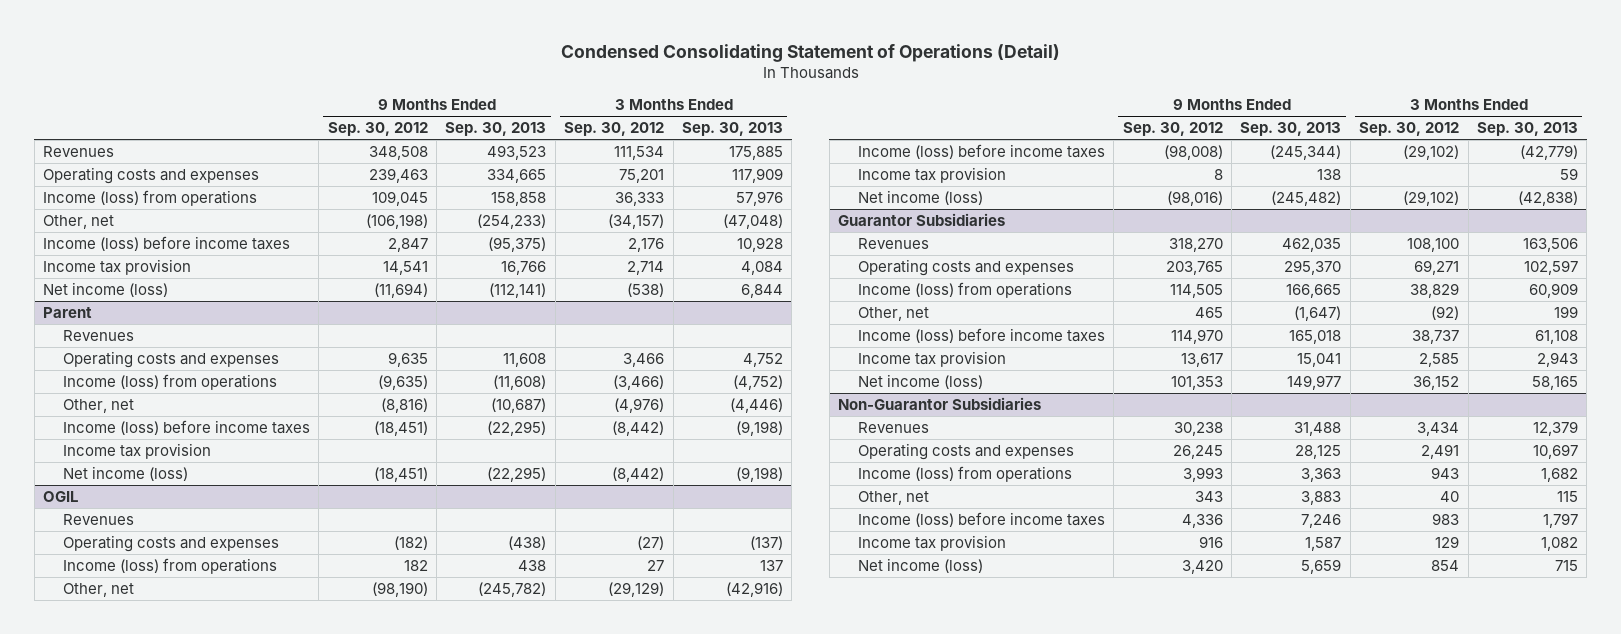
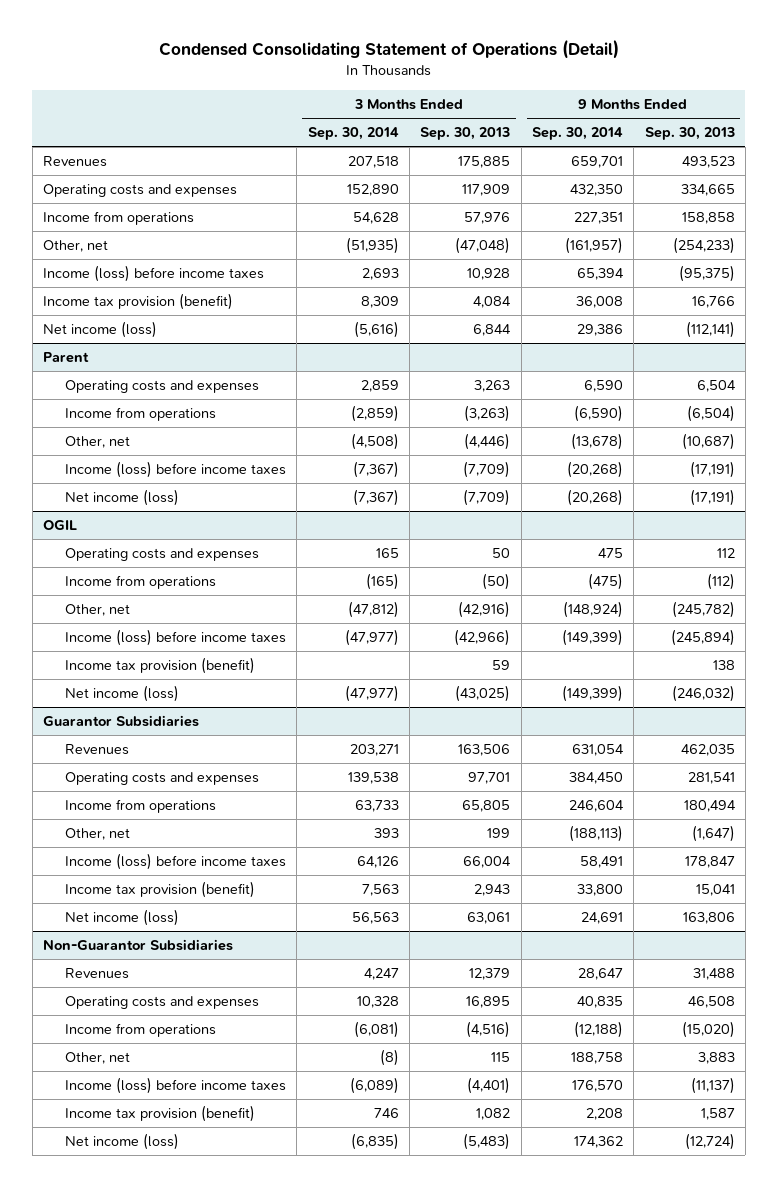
[327,122,428,137] Sep. 30, 2012 -> none
[564,122,665,137] Sep. 30, 2012 -> none
none -> [307,127,399,141] Sep. 30, 2014
none -> [531,127,623,141] Sep. 30, 2014
[43,190,258,207] Income (loss) from operations -> [43,211,195,226] Income from operations
[43,259,192,276] Income tax provision -> [43,293,234,311] Income tax provision (benefit)
[62,330,134,342] Revenues -> none
[503,353,547,368] 11,608 -> [696,380,736,393] 6,504
[742,353,783,368] 4,752 -> [474,380,511,393] 3,263
[62,374,277,391] Income (loss) from operations -> [65,407,217,422] Income from operations
[493,375,547,391] (11,608) -> [686,405,735,423] (6,504)
[732,375,783,391] (4,752) -> [464,405,511,423] (3,263)
[62,443,211,460] Income tax provision -> none
[487,421,547,437] (22,295) -> [689,461,735,479] (17,191)
[735,421,783,437] (9,198) -> [463,461,511,479] (7,709)
[487,467,547,483] (22,295) -> [689,489,735,507] (17,191)
[735,467,783,483] (9,198) -> [463,489,511,507] (7,709)
[62,514,134,526] Revenues -> none
[508,536,547,551] (438) -> [716,548,735,559] 112
[749,536,783,551] (137) -> [492,548,511,559] 50
[62,558,277,575] Income (loss) from operations -> [65,575,217,590] Income from operations
[518,560,547,572] 438 -> [706,573,735,591] (112)
[759,560,783,572] 137 -> [482,573,511,591] (50)
[1270,145,1342,161] (245,344) -> [670,629,735,647] (245,894)
[1519,145,1578,161] (42,779) -> [454,629,511,647] (42,966)
[857,167,1006,184] Income tax provision -> [65,657,256,675] Income tax provision (benefit)
[1271,191,1342,207] (245,482) -> [671,685,735,703] (246,032)
[1517,191,1578,207] (42,838) -> [455,685,511,703] (43,025)
[1284,260,1342,276] 295,370 -> [687,772,735,785] 281,541
[1523,260,1578,276] 102,597 -> [468,772,511,785] 97,701
[857,282,1072,299] Income (loss) from operations -> [65,799,217,814] Income from operations
[1286,284,1342,299] 166,665 -> [683,800,736,813] 180,494
[1528,283,1578,299] 60,909 -> [462,800,511,813] 65,805
[1289,330,1342,345] 165,018 -> [684,856,735,869] 178,847
[1534,330,1578,345] 61,108 -> [463,856,512,869] 66,004
[857,351,1006,368] Income tax provision -> [65,881,256,899] Income tax provision (benefit)
[1287,375,1342,391] 149,977 -> [682,912,735,925] 163,806
[1531,376,1578,391] 58,165 -> [467,912,511,925] 63,061
[1295,445,1342,460] 28,125 -> [687,996,735,1009] 46,508
[1532,444,1578,460] 10,697 -> [466,996,511,1009] 16,895
[857,466,1072,483] Income (loss) from operations -> [65,1023,217,1038] Income from operations
[1301,468,1342,483] 3,363 -> [681,1021,735,1039] (15,020)
[1540,468,1578,483] 1,682 -> [466,1021,511,1039] (4,516)
[1301,514,1342,529] 7,246 -> [690,1077,735,1095] (11,137)
[1542,513,1578,529] 1,797 -> [467,1077,511,1095] (4,401)
[857,535,1006,552] Income tax provision -> [65,1105,256,1123] Income tax provision (benefit)
[1301,559,1342,575] 5,659 -> [684,1133,735,1151] (12,724)
[1554,560,1578,572] 715 -> [463,1133,511,1151] (5,483)

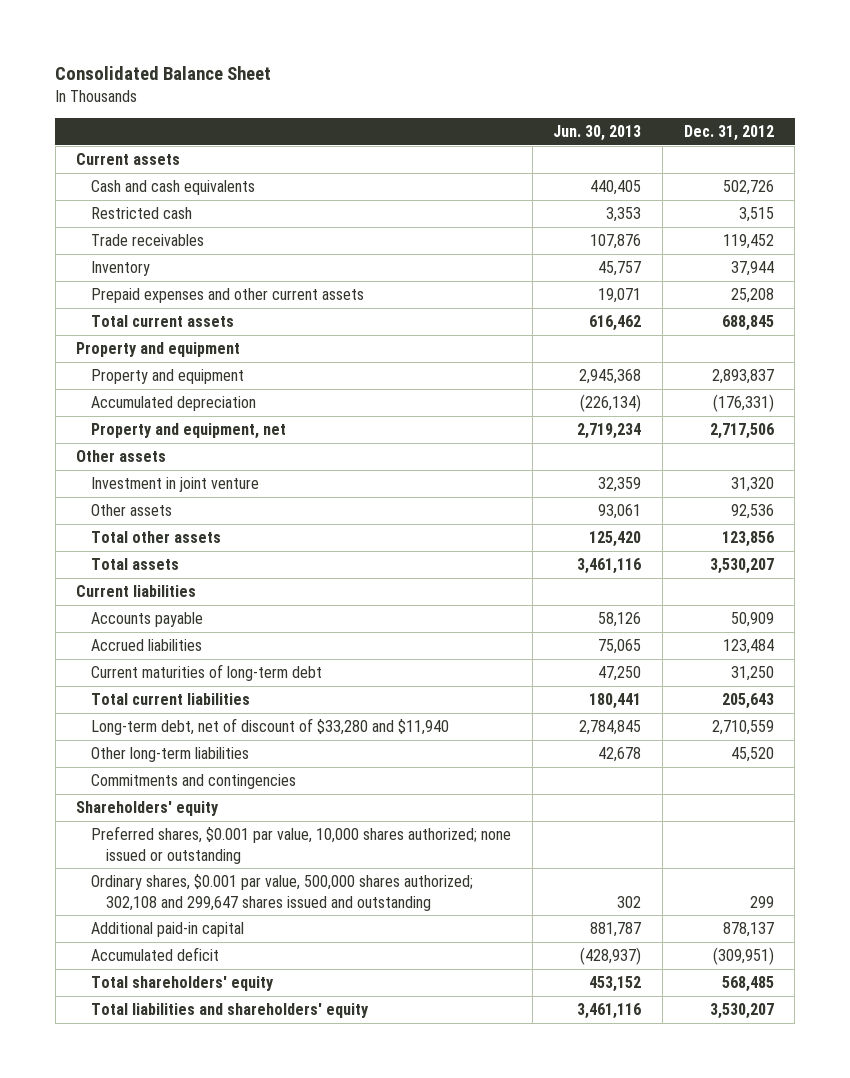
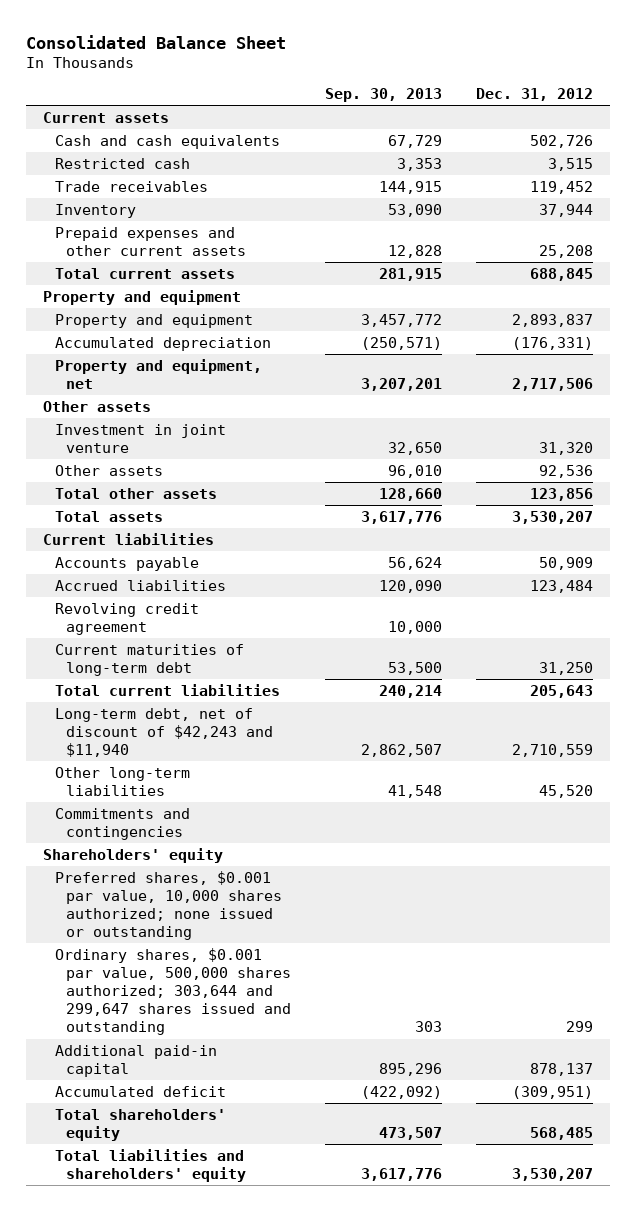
[553,124,642,141] Jun. 30, 2013 -> none
none -> [324,88,442,103] Sep. 30, 2013
none -> [54,602,199,635] Revolving credit agreement
[91,718,450,736] Long-term debt, net of discount of $33,280 and $11,940 -> [54,707,274,758] Long-term debt, net of discount of $42,243 and $11,940
[91,874,474,911] Ordinary shares, $0.001 par value, 500,000 shares authorized; 302,108 and 299,647 shares issued and outstanding -> [54,947,292,1036] Ordinary shares, $0.001 par value, 500,000 shares authorized; 303,644 and 299,647 shares issued and outstanding

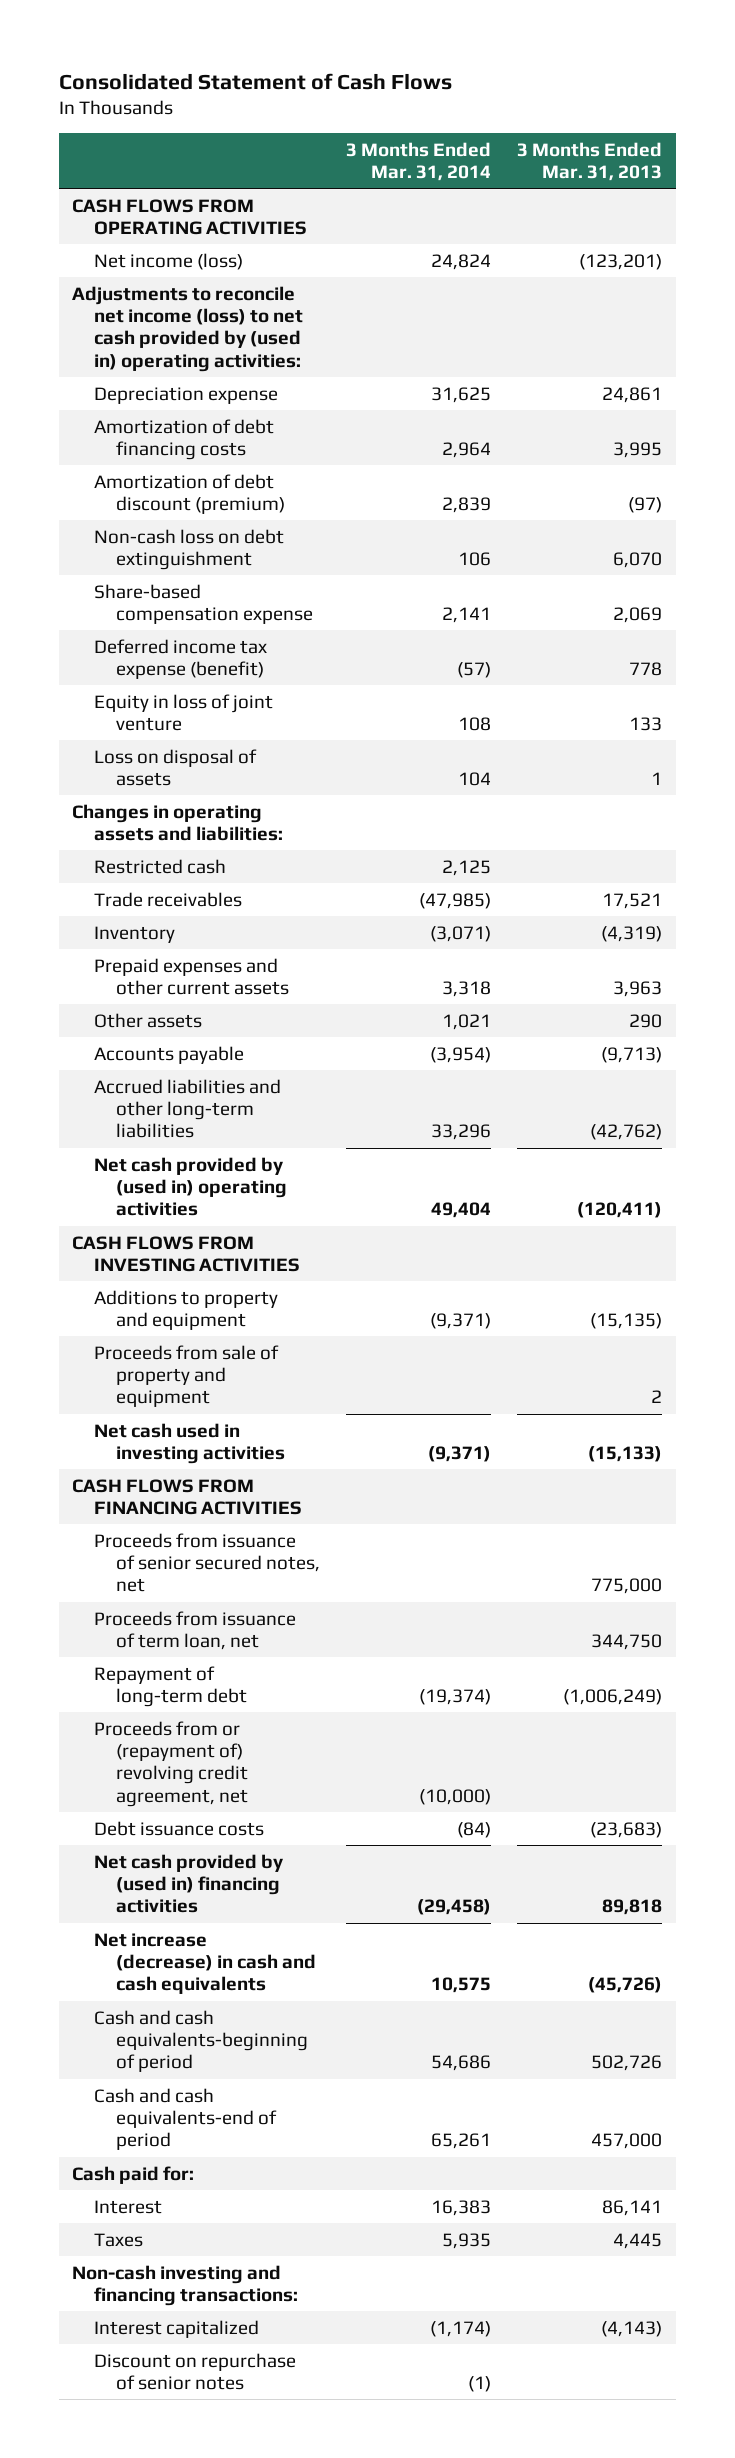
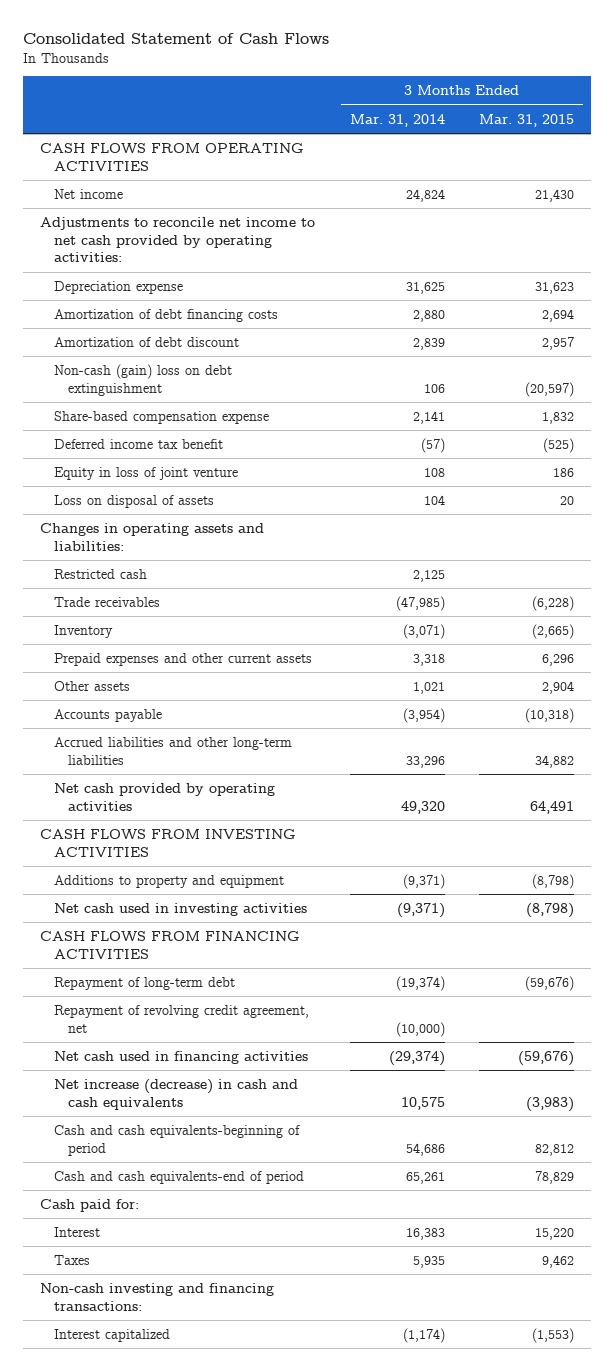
[517,141,663,181] 3 Months Ended Mar. 31, 2013 -> none
none -> [478,113,574,127] Mar. 31, 2015
[94,252,244,270] Net income (loss) -> [53,188,123,199] Net income
[72,285,304,372] Adjustments to reconcile net income (loss) to net cash provided by (used in) operating activities: -> [40,216,316,263] Adjustments to reconcile net income to net cash provided by operating activities:
[442,442,492,459] 2,964 -> [412,309,445,322] 2,880
[94,473,286,515] Amortization of debt discount (premium) -> [53,336,239,347] Amortization of debt discount
[94,528,285,571] Non-cash loss on debt extinguishment -> [53,363,232,396] Non-cash (gain) loss on debt extinguishment
[94,638,268,680] Deferred income tax expense (benefit) -> [53,438,223,449] Deferred income tax benefit
[94,1156,288,1217] Net cash provided by (used in) operating activities -> [53,782,275,811] Net cash provided by operating activities
[431,1202,492,1219] 49,404 -> [400,800,445,814] 49,320
[94,1344,280,1408] Proceeds from sale of property and equipment -> none
[94,1532,321,1593] Proceeds from issuance of senior secured notes, net -> none
[94,1610,297,1651] Proceeds from issuance of term loan, net -> none
[94,1820,265,1836] Debt issuance costs -> none
[94,1720,249,1807] Proceeds from or (repayment of) revolving credit agreement, net -> [53,1004,309,1033] Repayment of revolving credit agreement, net
[94,1853,284,1914] Net cash provided by (used in) financing activities -> [53,1050,308,1064] Net cash used in financing activities
[417,1899,492,1916] (29,458) -> [388,1050,445,1066] (29,374)
[94,2352,297,2391] Discount on repurchase of senior notes -> none

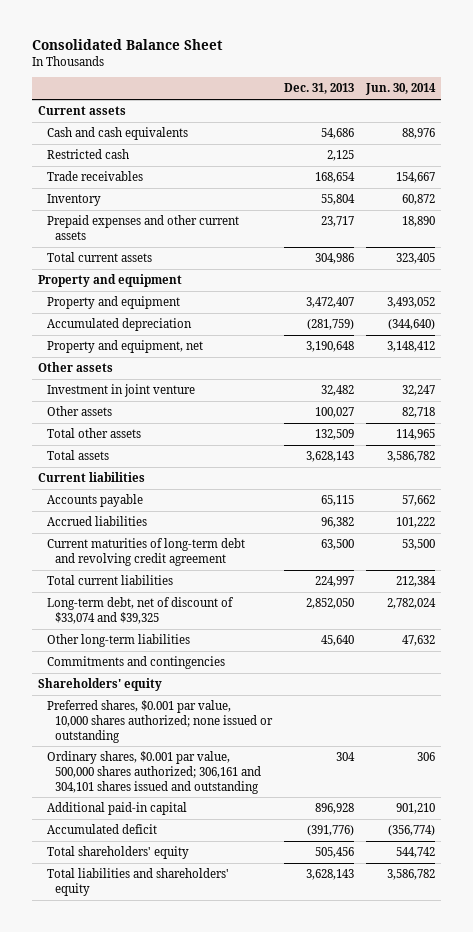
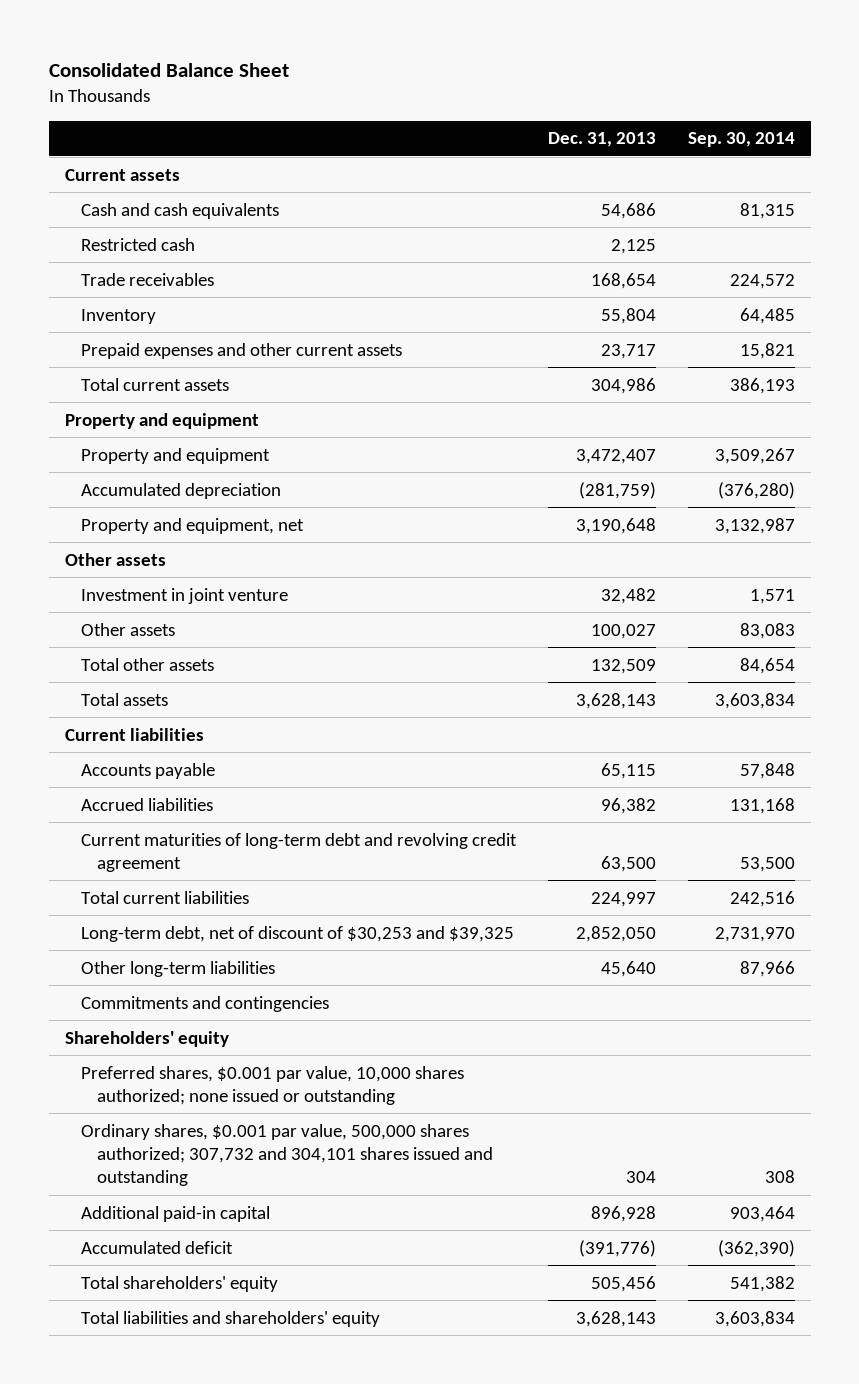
[365,83,437,96] Jun. 30, 2014 -> none
none -> [687,132,795,148] Sep. 30, 2014
[46,597,234,624] Long-term debt, net of discount of $33,074 and $39,325 -> [80,925,514,942] Long-term debt, net of discount of $30,253 and $39,325
[46,751,262,794] Ordinary shares, $0.001 par value, 500,000 shares authorized; 306,161 and 304,101 shares issued and outstanding -> [80,1123,494,1187] Ordinary shares, $0.001 par value, 500,000 shares authorized; 307,732 and 304,101 shares issued and outstanding

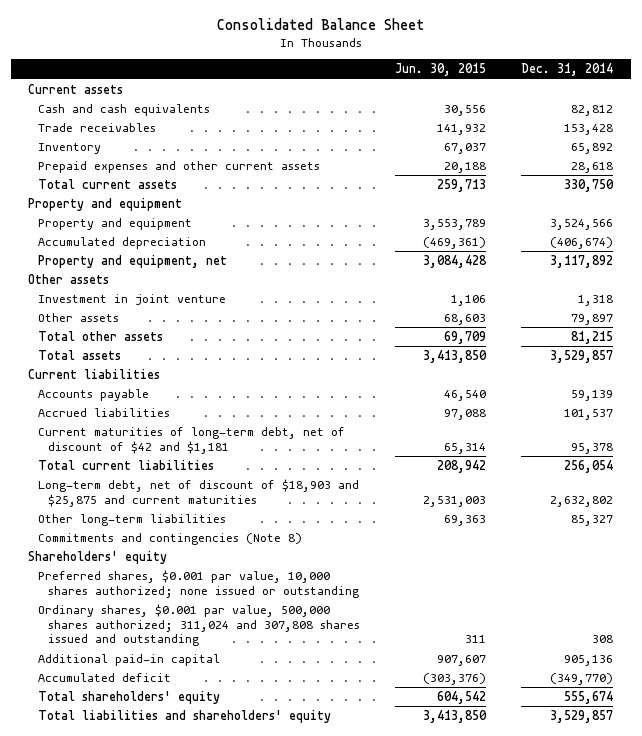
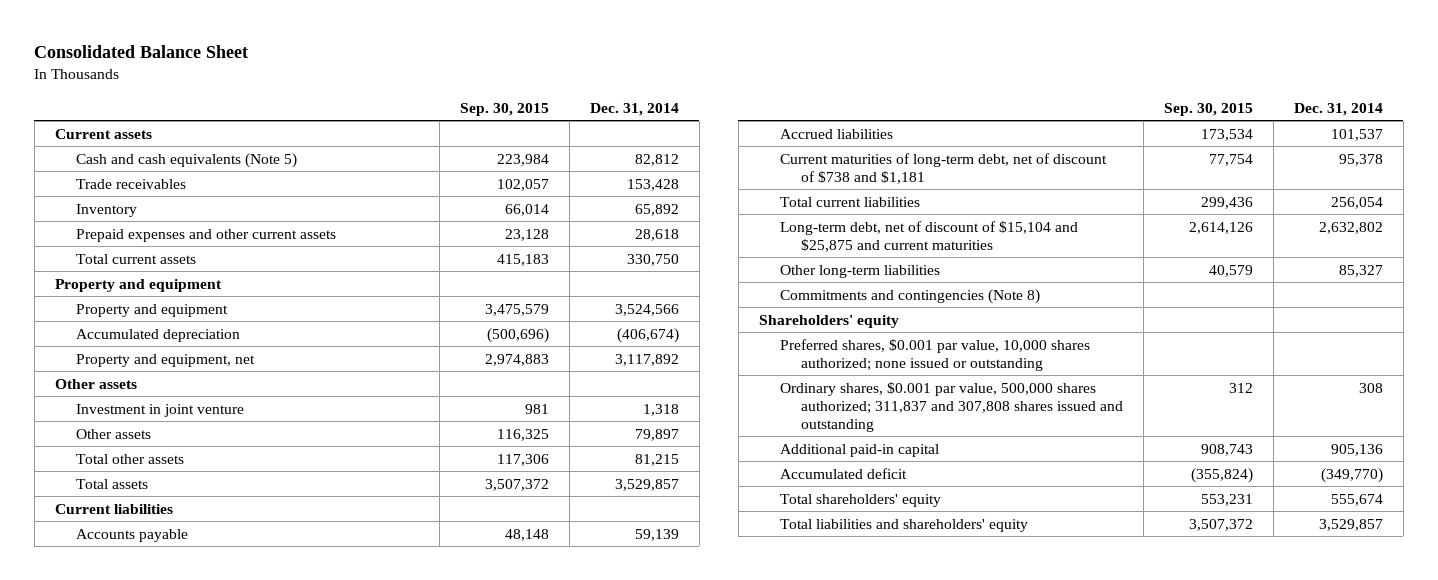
[395,63,487,77] Jun. 30, 2015 -> none
none -> [460,102,550,116] Sep. 30, 2015
[38,103,211,116] Cash and cash equivalents -> [76,152,298,168] Cash and cash equivalents (Note 5)
[38,426,346,454] Current maturities of long-term debt, net of discount of $42 and $1,181 -> [779,152,1107,184] Current maturities of long-term debt, net of discount of $738 and $1,181
[38,478,360,507] Long-term debt, net of discount of $18,903 and $25,875 and current maturities -> [779,220,1078,252] Long-term debt, net of discount of $15,104 and $25,875 and current maturities
[38,603,360,647] Ordinary shares, $0.001 par value, 500,000 shares authorized; 311,024 and 307,808 shares issued and outstanding -> [779,381,1124,432] Ordinary shares, $0.001 par value, 500,000 shares authorized; 311,837 and 307,808 shares issued and outstanding

